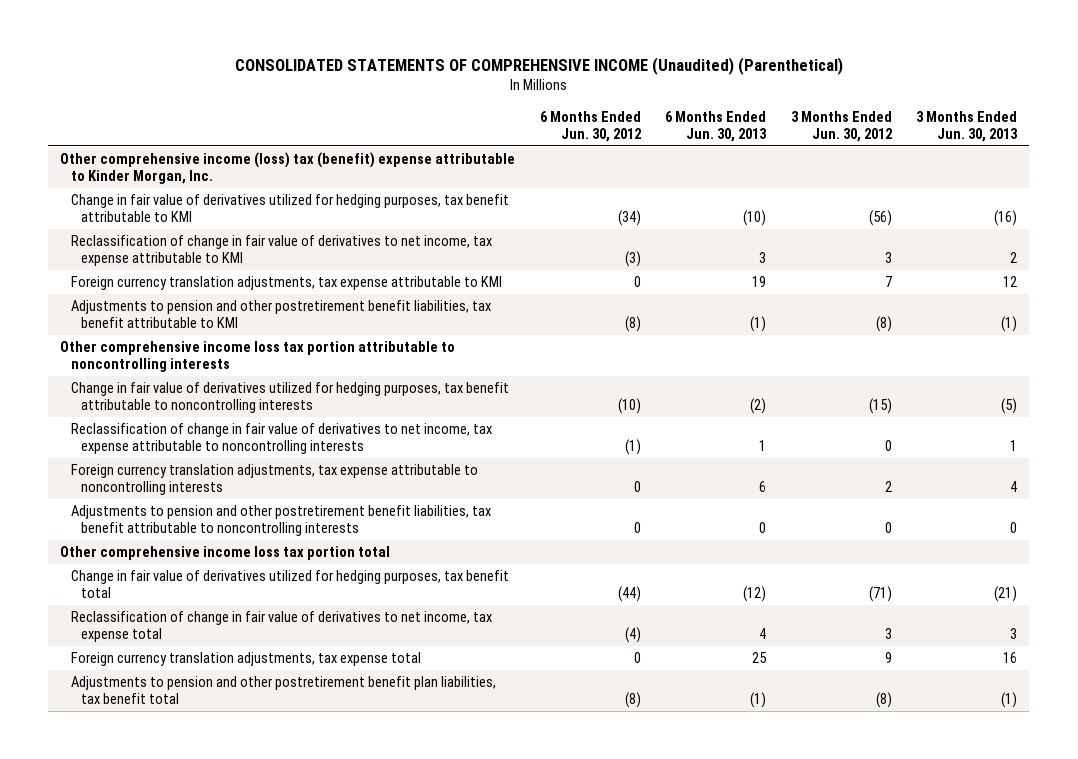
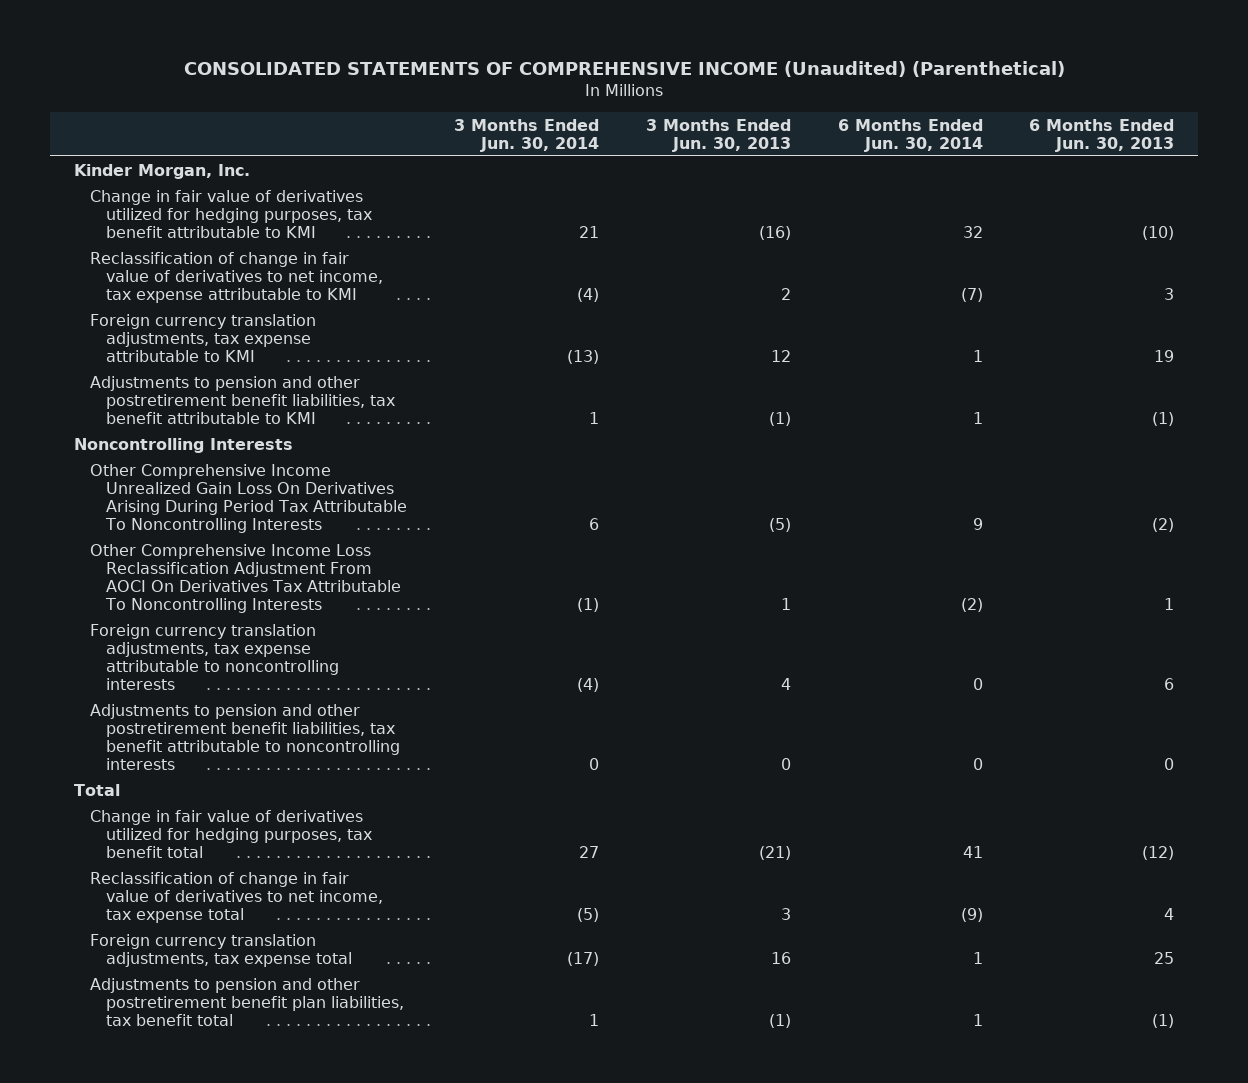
[539,110,641,142] 6 Months Ended Jun. 30, 2012 -> none
[790,110,892,142] 3 Months Ended Jun. 30, 2012 -> none
none -> [454,118,600,152] 3 Months Ended Jun. 30, 2014
none -> [837,118,983,152] 6 Months Ended Jun. 30, 2014
[60,151,516,185] Other comprehensive income (loss) tax (benefit) expense attributable to Kinder Morgan, Inc. -> [73,163,250,179] Kinder Morgan, Inc.
[70,381,509,414] Change in fair value of derivatives utilized for hedging purposes, tax benefit attributable to noncontrolling interests -> none
[70,422,492,455] Reclassification of change in fair value of derivatives to net income, tax expense attributable to noncontrolling interests -> none
[60,340,456,373] Other comprehensive income loss tax portion attributable to noncontrolling interests -> [73,437,293,453] Noncontrolling Interests
none -> [90,463,408,534] Other Comprehensive Income Unrealized Gain Loss On Derivatives Arising During Period Tax Attributable To Noncontrolling Interests
none -> [90,543,402,614] Other Comprehensive Income Loss Reclassification Adjustment From AOCI On Derivatives Tax Attributable To Noncontrolling Interests
[60,545,391,560] Other comprehensive income loss tax portion total -> [73,783,120,796] Total

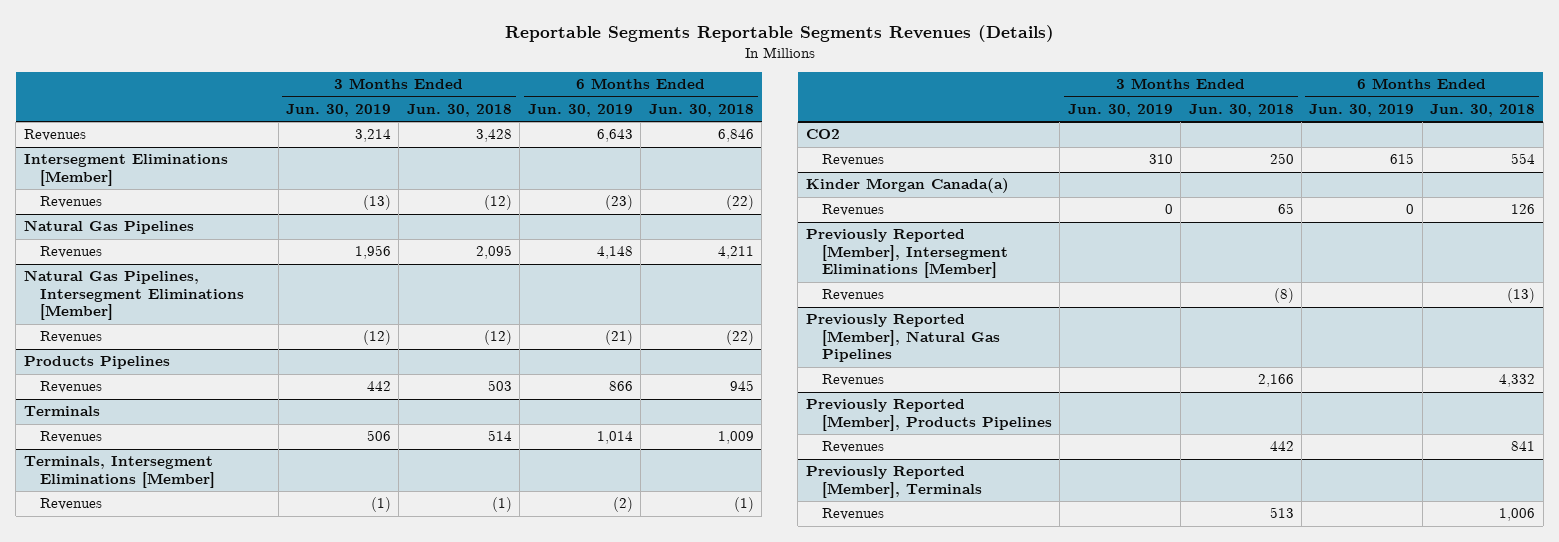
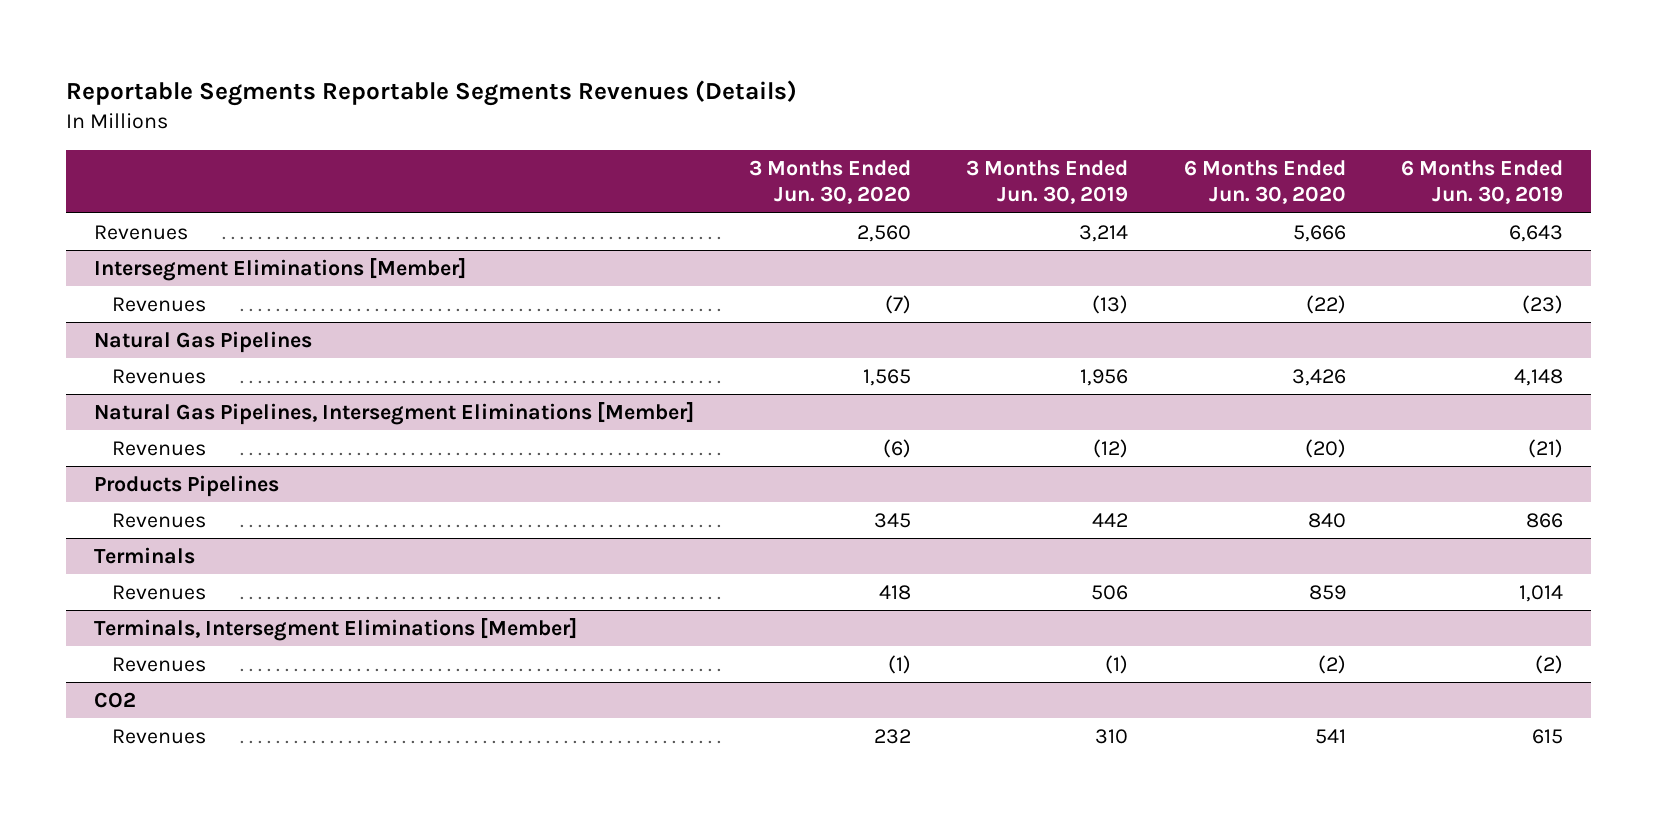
[406,103,512,117] Jun. 30, 2018 -> none
[648,103,754,117] Jun. 30, 2018 -> none
none -> [749,159,912,205] 3 Months Ended Jun. 30, 2020
none -> [1183,159,1346,205] 6 Months Ended Jun. 30, 2020
[805,178,1009,194] Kinder Morgan Canada(a) -> none
[821,204,884,217] Revenues -> none
[805,229,1008,279] Previously Reported [Member], Intersegment Eliminations [Member] -> none
[821,289,884,302] Revenues -> none
[805,314,1000,363] Previously Reported [Member], Natural Gas Pipelines -> none
[821,374,884,387] Revenues -> none
[805,399,1052,431] Previously Reported [Member], Products Pipelines -> none
[821,441,884,454] Revenues -> none
[805,466,982,498] Previously Reported [Member], Terminals -> none
[821,508,884,521] Revenues -> none

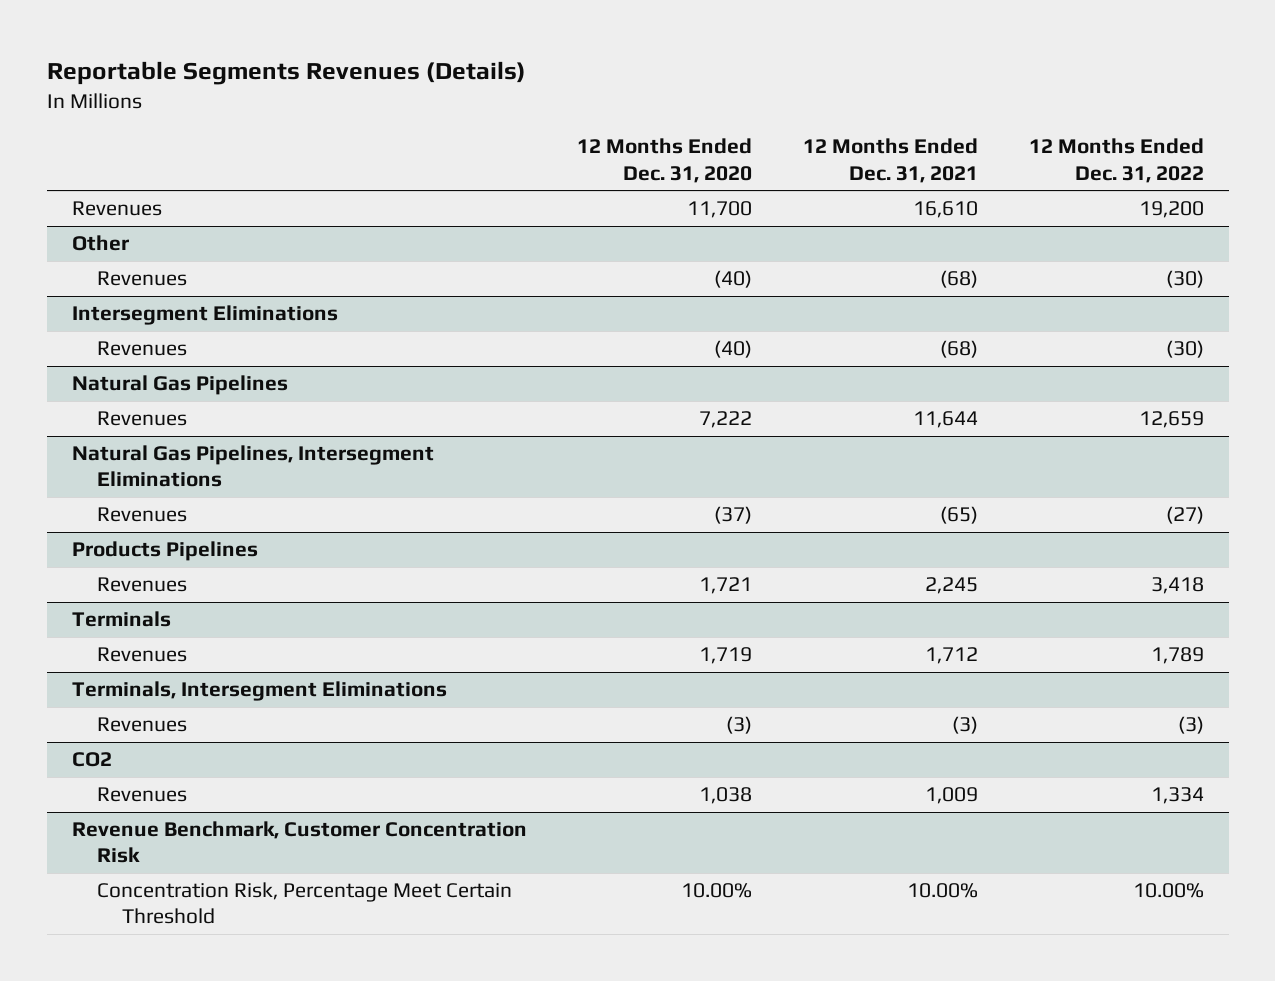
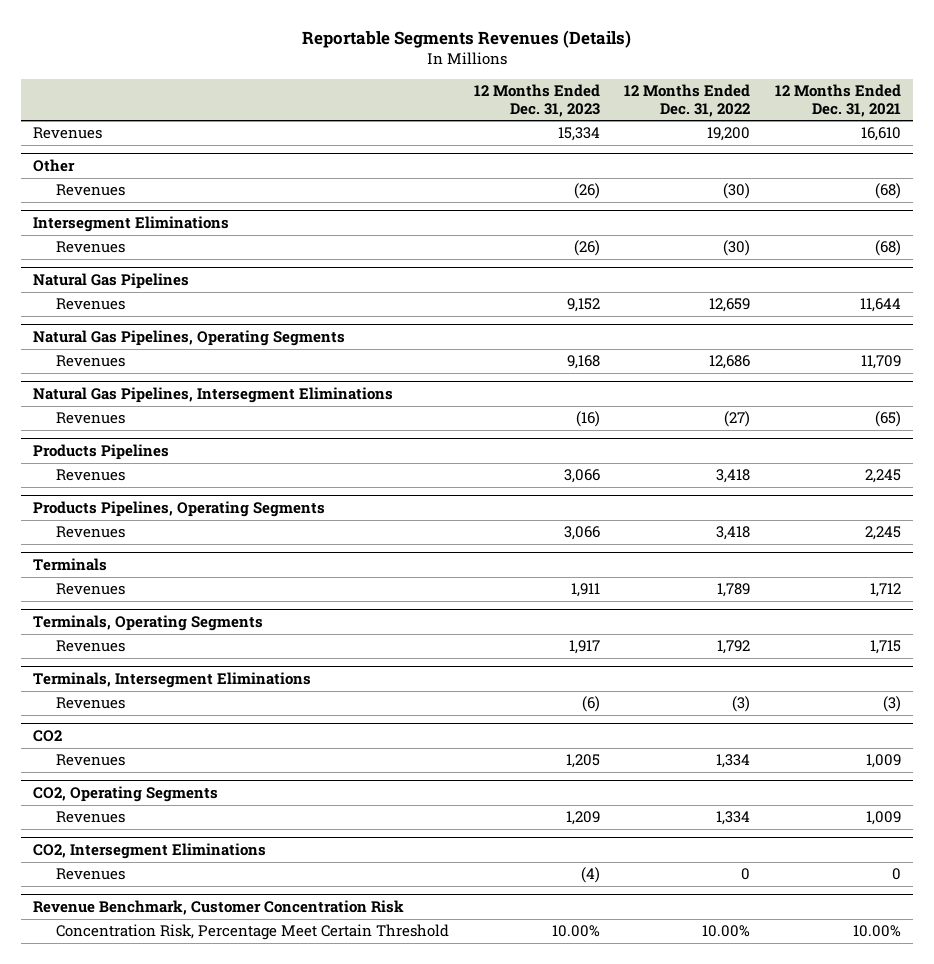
[577,138,753,183] 12 Months Ended Dec. 31, 2020 -> none
none -> [473,84,600,117] 12 Months Ended Dec. 31, 2023
none -> [33,329,346,346] Natural Gas Pipelines, Operating Segments
none -> [56,355,126,368] Revenues
none -> [33,500,326,517] Products Pipelines, Operating Segments
none -> [56,526,126,539] Revenues
none -> [33,614,264,631] Terminals, Operating Segments
none -> [56,640,126,653] Revenues
none -> [33,785,219,802] CO2, Operating Segments
none -> [56,811,126,824] Revenues
none -> [33,842,267,859] CO2, Intersegment Eliminations
none -> [56,868,126,881] Revenues

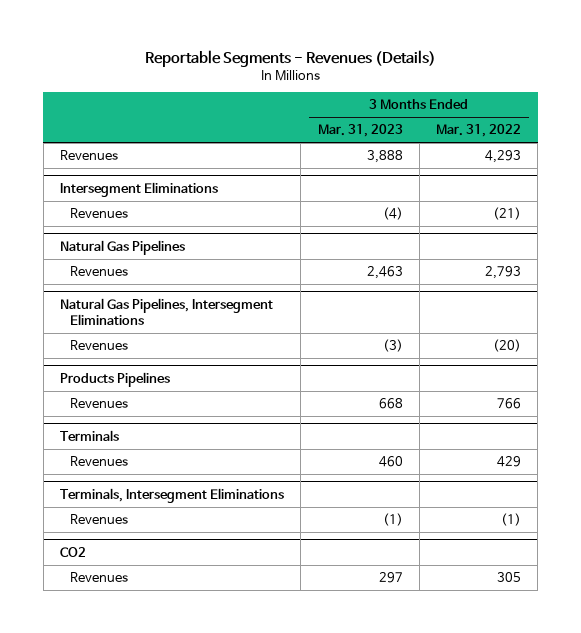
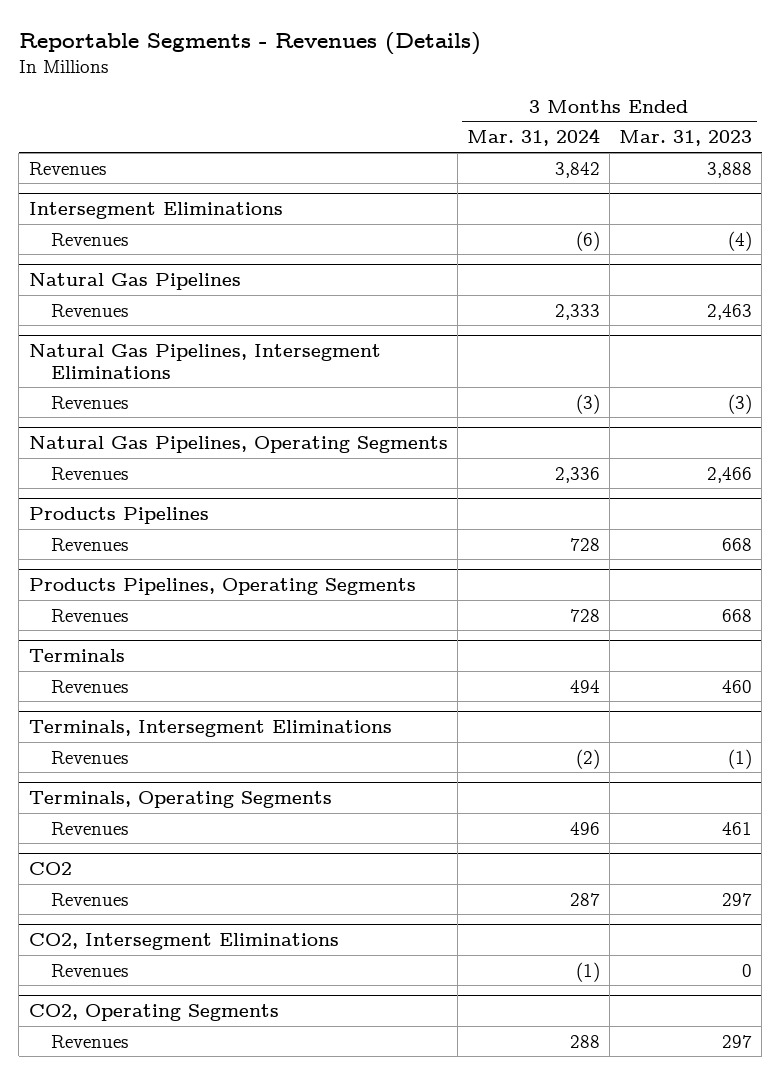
[436,124,522,138] Mar. 31, 2022 -> none
none -> [466,128,600,147] Mar. 31, 2024
none -> [28,436,448,454] Natural Gas Pipelines, Operating Segments
none -> [50,466,128,480] Revenues
none -> [28,578,416,596] Products Pipelines, Operating Segments
none -> [50,608,128,622] Revenues
none -> [28,791,332,809] Terminals, Operating Segments
none -> [50,821,128,835] Revenues
none -> [28,933,339,951] CO2, Intersegment Eliminations
none -> [50,963,128,977] Revenues
none -> [28,1004,279,1022] CO2, Operating Segments
none -> [50,1034,128,1048] Revenues

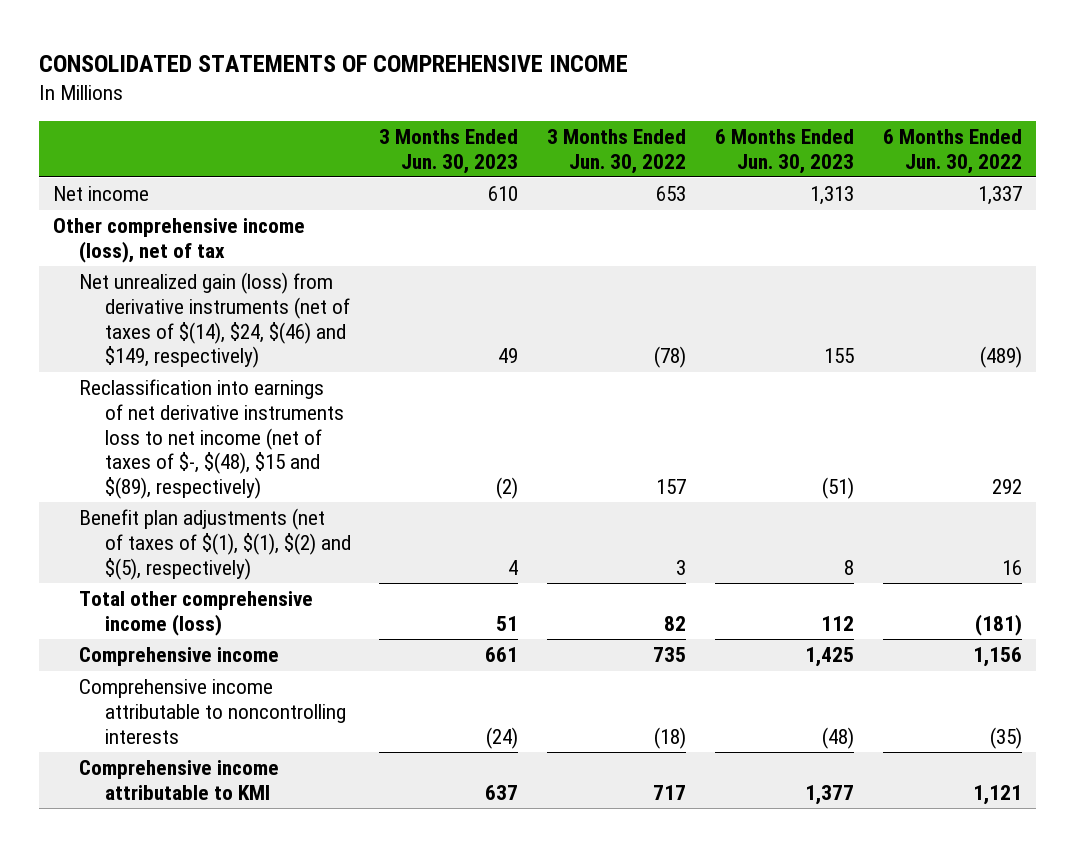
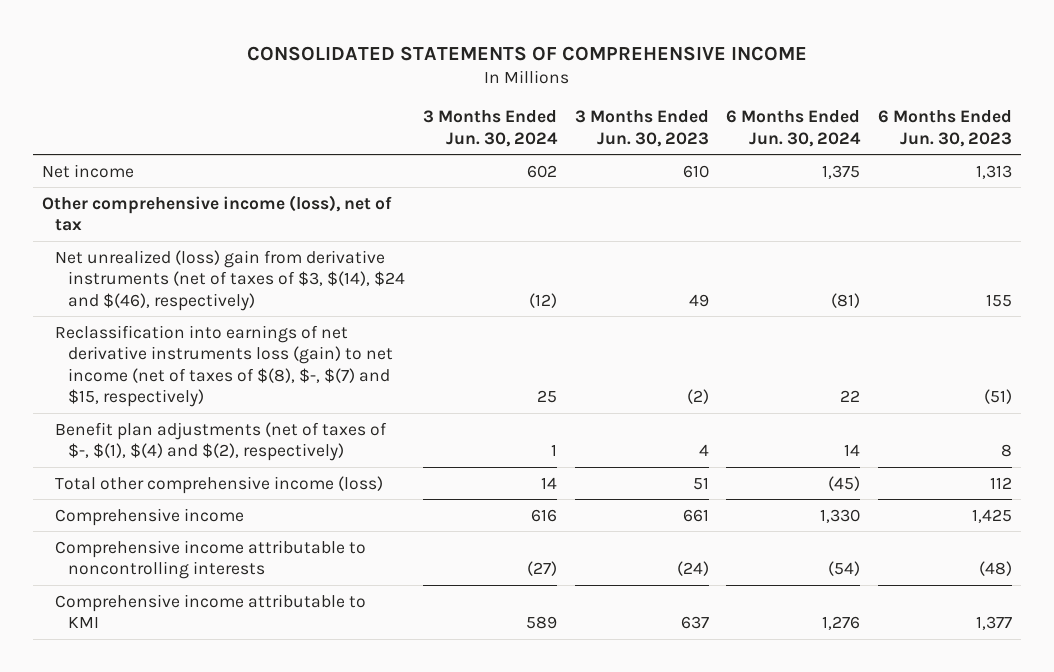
[547,128,687,174] 3 Months Ended Jun. 30, 2022 -> none
[882,128,1022,174] 6 Months Ended Jun. 30, 2022 -> none
none -> [422,110,558,147] 3 Months Ended Jun. 30, 2024
none -> [726,110,862,147] 6 Months Ended Jun. 30, 2024
[79,272,350,369] Net unrealized gain (loss) from derivative instruments (net of taxes of $(14), $24, $(46) and $149, respectively) -> [54,249,405,311] Net unrealized (loss) gain from derivative instruments (net of taxes of $3, $(14), $24 and $(46), respectively)
[79,379,344,499] Reclassification into earnings of net derivative instruments loss to net income (net of taxes of $-, $(48), $15 and $(89), respectively) -> [54,324,393,407] Reclassification into earnings of net derivative instruments loss (gain) to net income (net of taxes of $(8), $-, $(7) and $15, respectively)
[79,508,351,580] Benefit plan adjustments (net of taxes of $(1), $(1), $(2) and $(5), respectively) -> [54,421,387,462] Benefit plan adjustments (net of taxes of $-, $(1), $(4) and $(2), respectively)

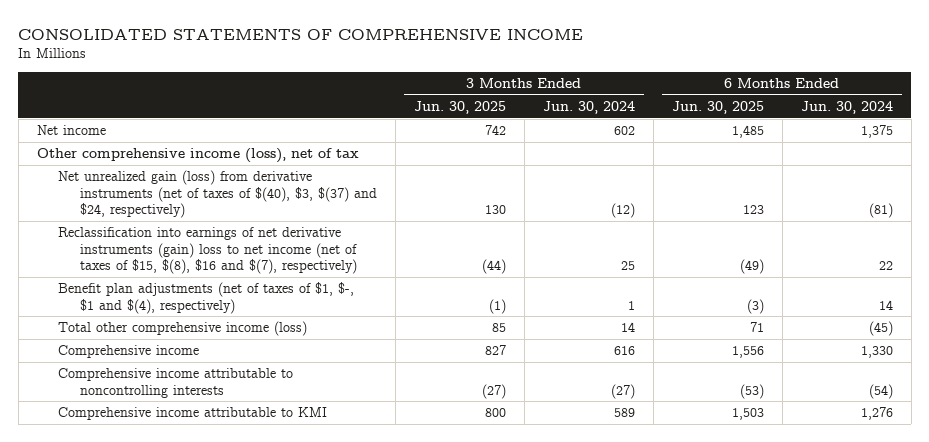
[574,110,709,147] 3 Months Ended Jun. 30, 2023 -> none
[878,110,1013,147] 6 Months Ended Jun. 30, 2023 -> none
none -> [413,100,506,114] Jun. 30, 2025
none -> [671,100,764,114] Jun. 30, 2025
[54,249,405,311] Net unrealized (loss) gain from derivative instruments (net of taxes of $3, $(14), $24 and $(46), respectively) -> [58,170,377,219] Net unrealized gain (loss) from derivative instruments (net of taxes of $(40), $3, $(37) and $24, respectively)
[54,324,393,407] Reclassification into earnings of net derivative instruments loss (gain) to net income (net of taxes of $(8), $-, $(7) and $15, respectively) -> [58,227,357,275] Reclassification into earnings of net derivative instruments (gain) loss to net income (net of taxes of $15, $(8), $16 and $(7), respectively)
[54,421,387,462] Benefit plan adjustments (net of taxes of $-, $(1), $(4) and $(2), respectively) -> [58,282,355,314] Benefit plan adjustments (net of taxes of $1, $-, $1 and $(4), respectively)

